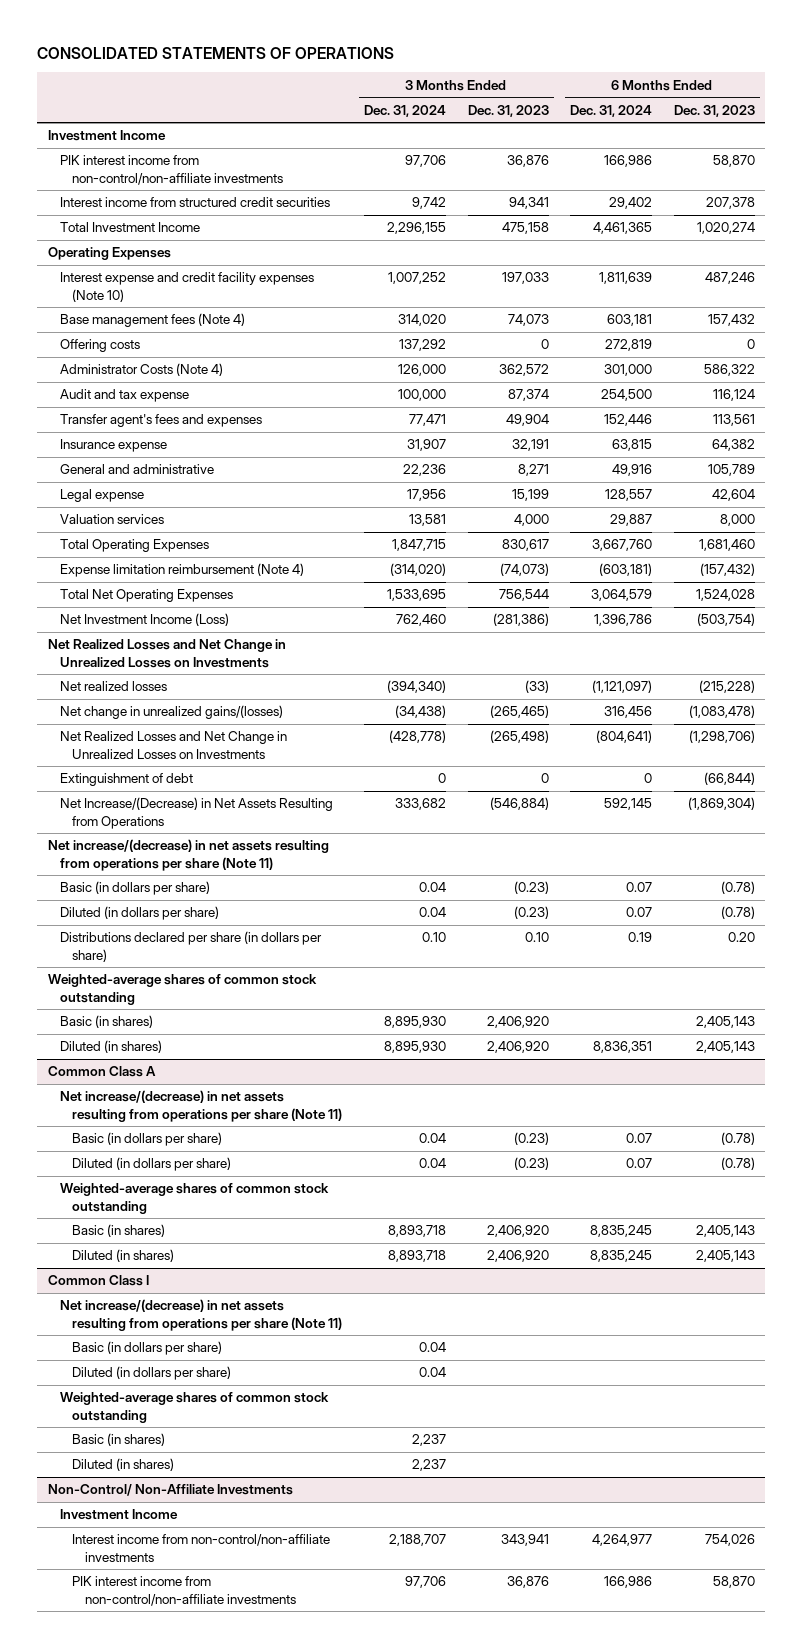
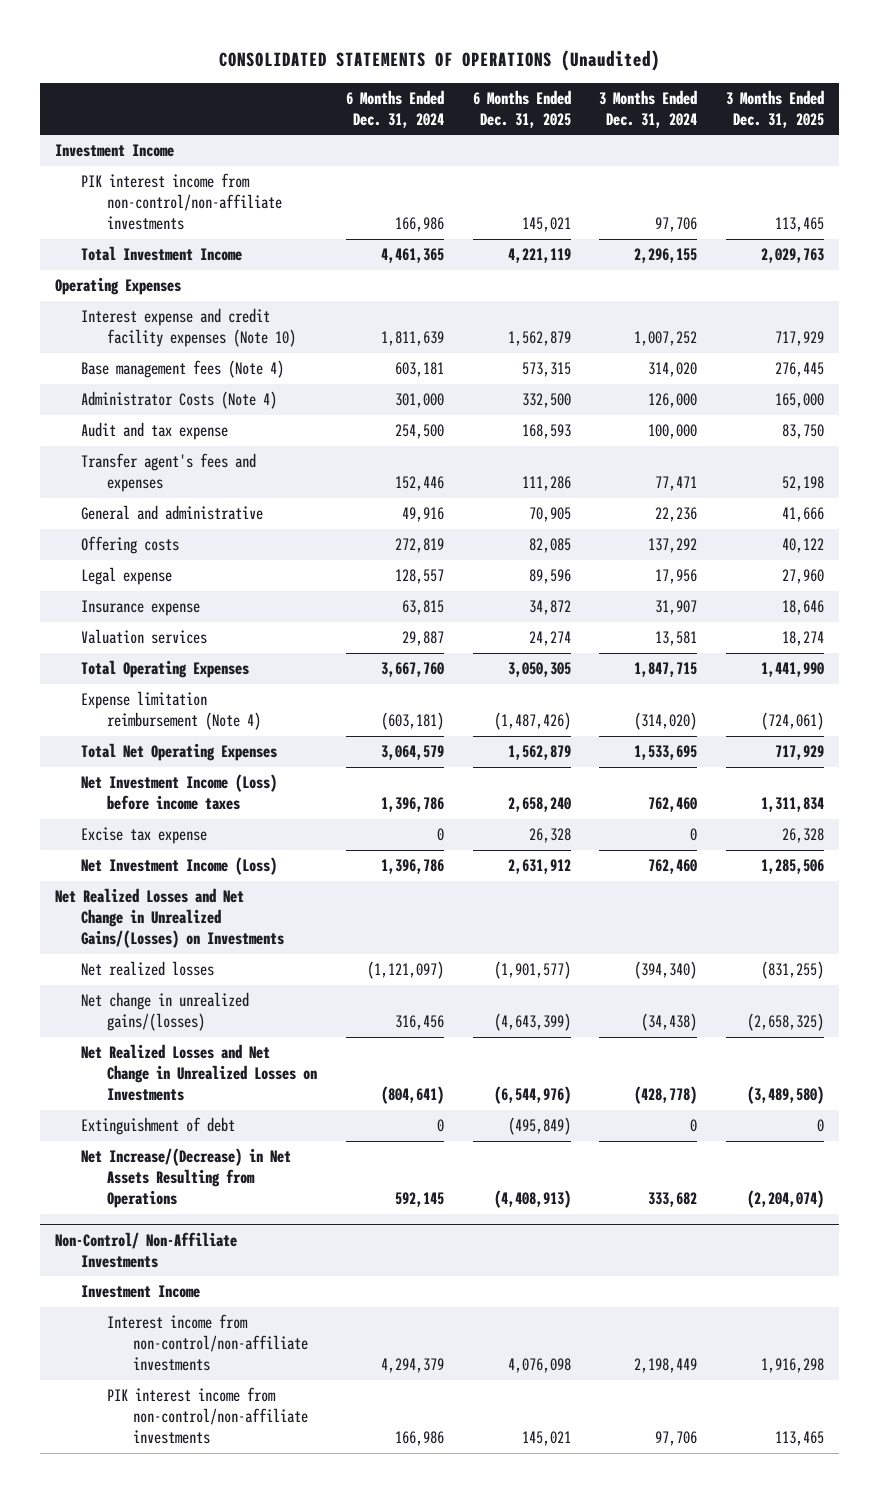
[37,46,395,59] CONSOLIDATED STATEMENTS OF OPERATIONS -> [218,50,660,72] CONSOLIDATED STATEMENTS OF OPERATIONS (Unaudited)
[467,104,549,117] Dec. 31, 2023 -> none
[673,104,755,117] Dec. 31, 2023 -> none
none -> [472,89,571,128] 6 Months Ended Dec. 31, 2025
none -> [726,89,825,128] 3 Months Ended Dec. 31, 2025
[60,197,331,208] Interest income from structured credit securities -> none
[60,339,141,353] Offering costs -> [81,536,180,555] Offering costs
[60,439,168,453] Insurance expense -> [81,600,201,617] Insurance expense
none -> [81,774,278,811] Net Investment Income (Loss) before income taxes
none -> [81,827,208,845] Excise tax expense
[48,639,287,668] Net Realized Losses and Net Change in Unrealized Losses on Investments -> [54,888,285,948] Net Realized Losses and Net Change in Unrealized Gains/(Losses) on Investments
[48,839,330,871] Net increase/(decrease) in net assets resulting from operations per share (Note 11) -> none
[60,881,211,896] Basic (in dollars per share) -> none
[60,906,220,921] Diluted (in dollars per share) -> none
[60,931,323,962] Distributions declared per share (in dollars per share) -> none
[48,974,318,1005] Weighted-average shares of common stock outstanding -> none
[60,1015,154,1029] Basic (in shares) -> none
[60,1040,163,1054] Diluted (in shares) -> none
[48,1066,157,1078] Common Class A -> none
[60,1090,343,1122] Net increase/(decrease) in net assets resulting from operations per share (Note 11) -> none
[72,1132,223,1147] Basic (in dollars per share) -> none
[72,1157,232,1172] Diluted (in dollars per share) -> none
[60,1183,330,1214] Weighted-average shares of common stock outstanding -> none
[72,1224,166,1238] Basic (in shares) -> none
[72,1249,175,1263] Diluted (in shares) -> none
[48,1275,150,1287] Common Class I -> none
[60,1299,343,1331] Net increase/(decrease) in net assets resulting from operations per share (Note 11) -> none
[72,1341,223,1356] Basic (in dollars per share) -> none
[72,1366,232,1381] Diluted (in dollars per share) -> none
[60,1392,330,1423] Weighted-average shares of common stock outstanding -> none
[72,1433,166,1447] Basic (in shares) -> none
[72,1458,175,1472] Diluted (in shares) -> none
[389,1534,447,1547] 2,188,707 -> [634,1357,698,1373] 2,198,449
[592,1534,653,1547] 4,264,977 -> [380,1357,444,1373] 4,294,379

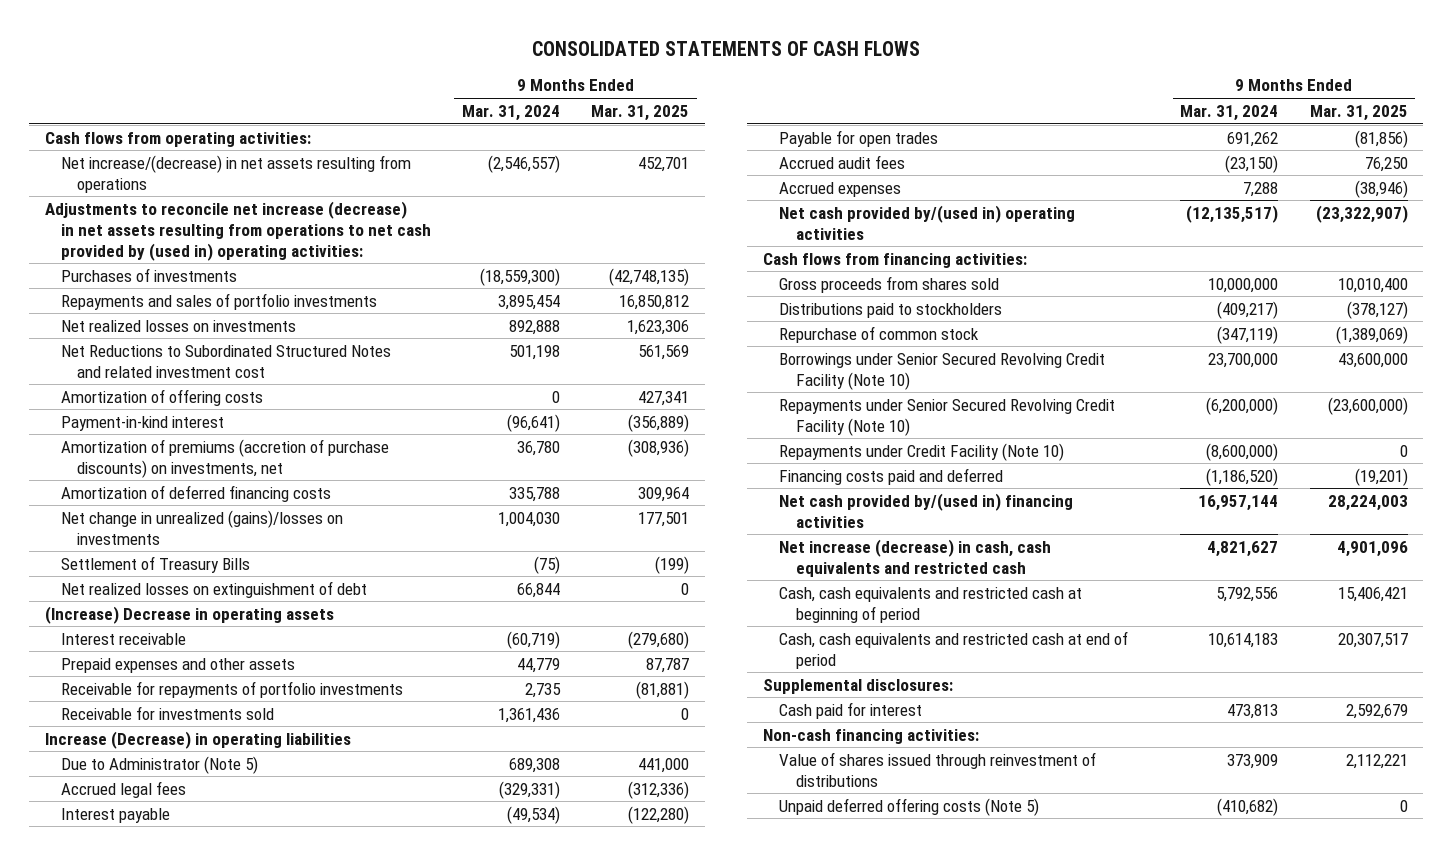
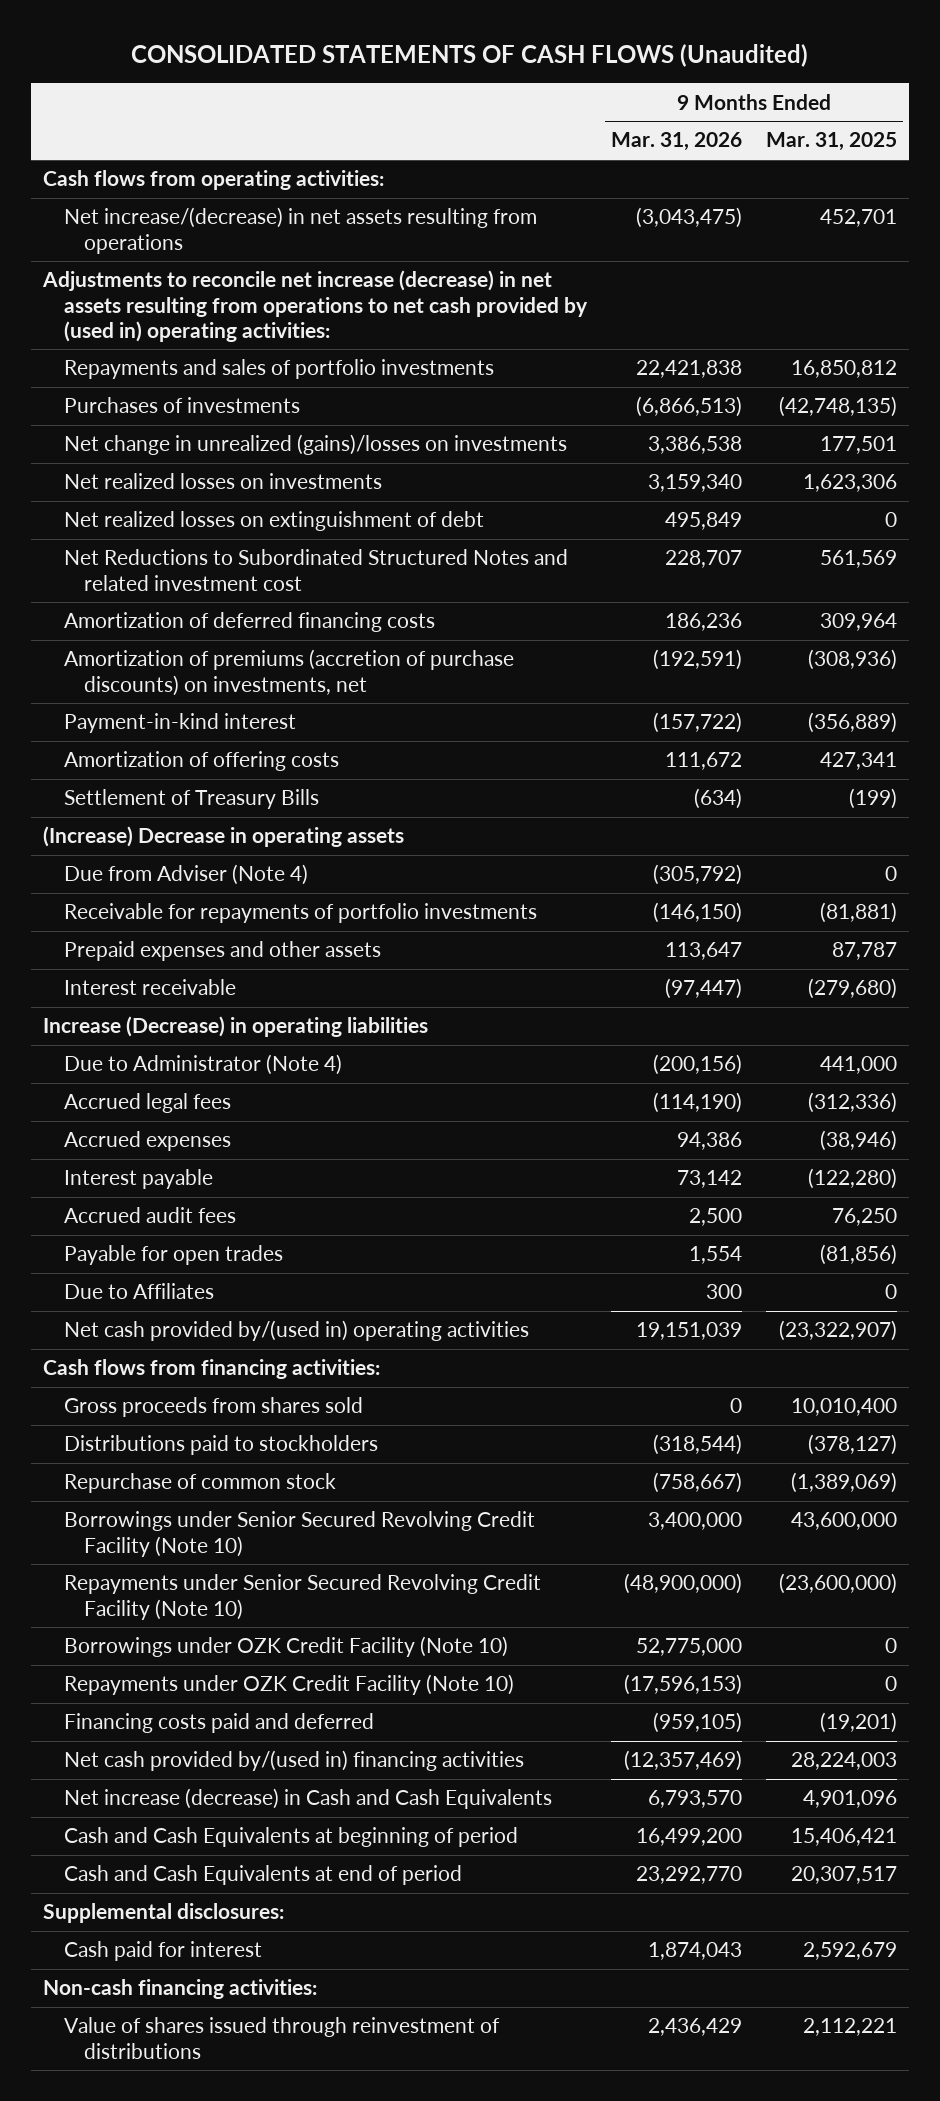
[532,40,921,56] CONSOLIDATED STATEMENTS OF CASH FLOWS -> [131,43,809,67] CONSOLIDATED STATEMENTS OF CASH FLOWS (Unaudited)
[462,104,561,121] Mar. 31, 2024 -> none
none -> [610,132,742,152] Mar. 31, 2026
[61,267,238,282] Purchases of investments -> [63,397,300,414] Purchases of investments
[61,509,344,545] Net change in unrealized (gains)/losses on investments -> [63,434,567,456] Net change in unrealized (gains)/losses on investments
[61,580,368,598] Net realized losses on extinguishment of debt -> [63,511,484,532] Net realized losses on extinguishment of debt
[61,438,390,478] Amortization of premiums (accretion of purchase discounts) on investments, net -> [63,649,514,696] Amortization of premiums (accretion of purchase discounts) on investments, net
[61,415,225,431] Payment-in-kind interest -> [63,713,296,734] Payment-in-kind interest
[61,388,264,406] Amortization of offering costs -> [63,751,339,772] Amortization of offering costs
none -> [63,864,308,886] Due from Adviser (Note 4)
[61,705,275,720] Receivable for investments sold -> none
[61,657,296,673] Prepaid expenses and other assets -> [63,941,381,962] Prepaid expenses and other assets
[61,632,187,645] Interest receivable -> [63,979,236,996] Interest receivable
[61,755,259,774] Due to Administrator (Note 5) -> [63,1054,342,1076] Due to Administrator (Note 4)
[779,181,902,197] Accrued expenses -> [63,1131,231,1152] Accrued expenses
[779,129,939,147] Payable for open trades -> [63,1245,283,1266] Payable for open trades
none -> [63,1283,214,1300] Due to Affiliates
none -> [63,1636,508,1658] Borrowings under OZK Credit Facility (Note 10)
[779,442,1065,461] Repayments under Credit Facility (Note 10) -> [63,1674,514,1696] Repayments under OZK Credit Facility (Note 10)
[779,538,1052,577] Net increase (decrease) in cash, cash equivalents and restricted cash -> [63,1788,552,1810] Net increase (decrease) in Cash and Cash Equivalents
[779,586,1083,623] Cash, cash equivalents and restricted cash at beginning of period -> [63,1827,518,1848] Cash and Cash Equivalents at beginning of period
[779,630,1129,669] Cash, cash equivalents and restricted cash at end of period -> [63,1865,462,1886] Cash and Cash Equivalents at end of period
[779,797,1040,816] Unpaid deferred offering costs (Note 5) -> none

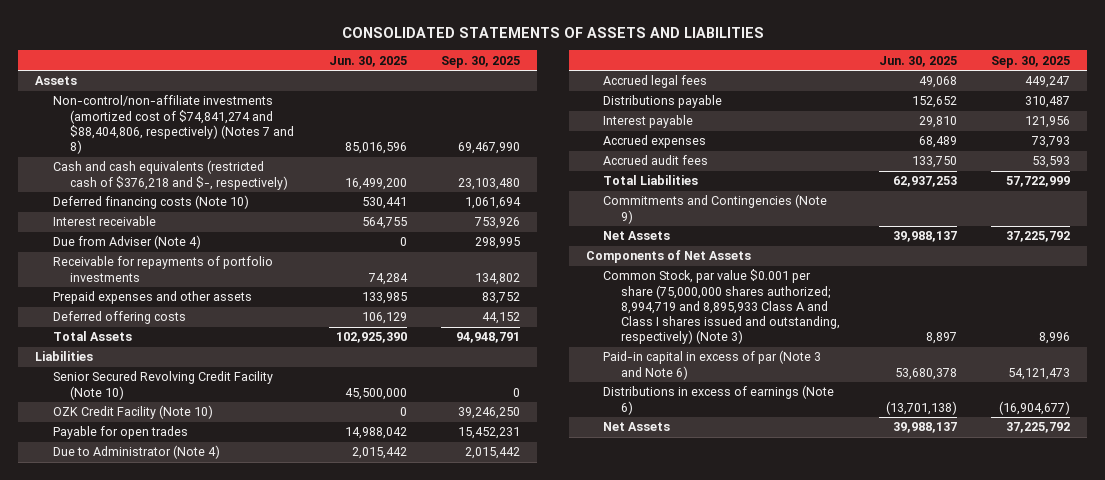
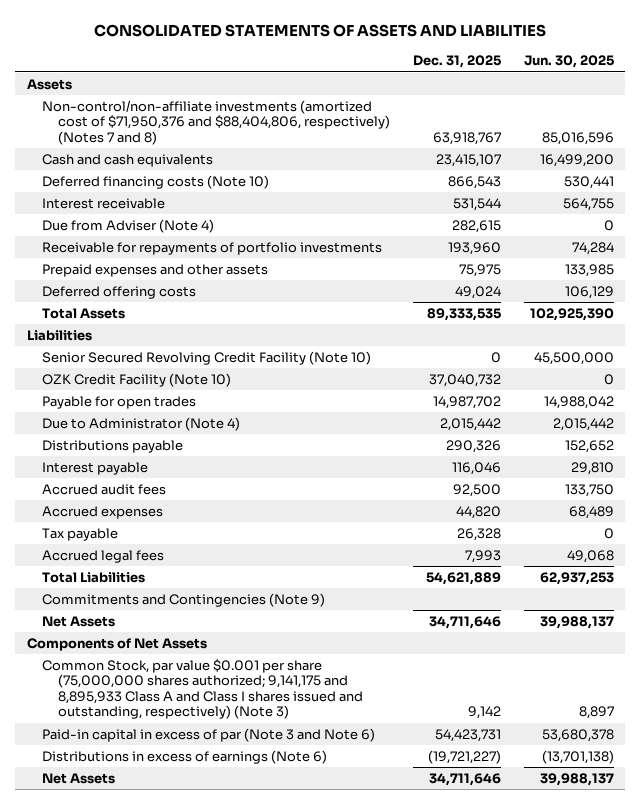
[440,55,520,68] Sep. 30, 2025 -> none
none -> [413,55,502,69] Dec. 31, 2025
[52,95,295,155] Non-control/non-affiliate investments (amortized cost of $74,841,274 and $88,404,806, respectively) (Notes 7 and 8) -> [42,100,391,145] Non-control/non-affiliate investments (amortized cost of $71,950,376 and $88,404,806, respectively) (Notes 7 and 8)
[52,160,289,190] Cash and cash equivalents (restricted cash of $376,218 and $-, respectively) -> [42,154,214,168] Cash and cash equivalents
[603,135,707,149] Accrued expenses -> [42,506,164,520] Accrued expenses
none -> [42,528,119,542] Tax payable
[603,75,708,89] Accrued legal fees -> [42,550,165,564] Accrued legal fees
[603,269,840,345] Common Stock, par value $0.001 per share (75,000,000 shares authorized; 8,994,719 and 8,895,933 Class A and Class I shares issued and outstanding, respectively) (Note 3) -> [42,659,364,720] Common Stock, par value $0.001 per share (75,000,000 shares authorized; 9,141,175 and 8,895,933 Class A and Class I shares issued and outstanding, respectively) (Note 3)

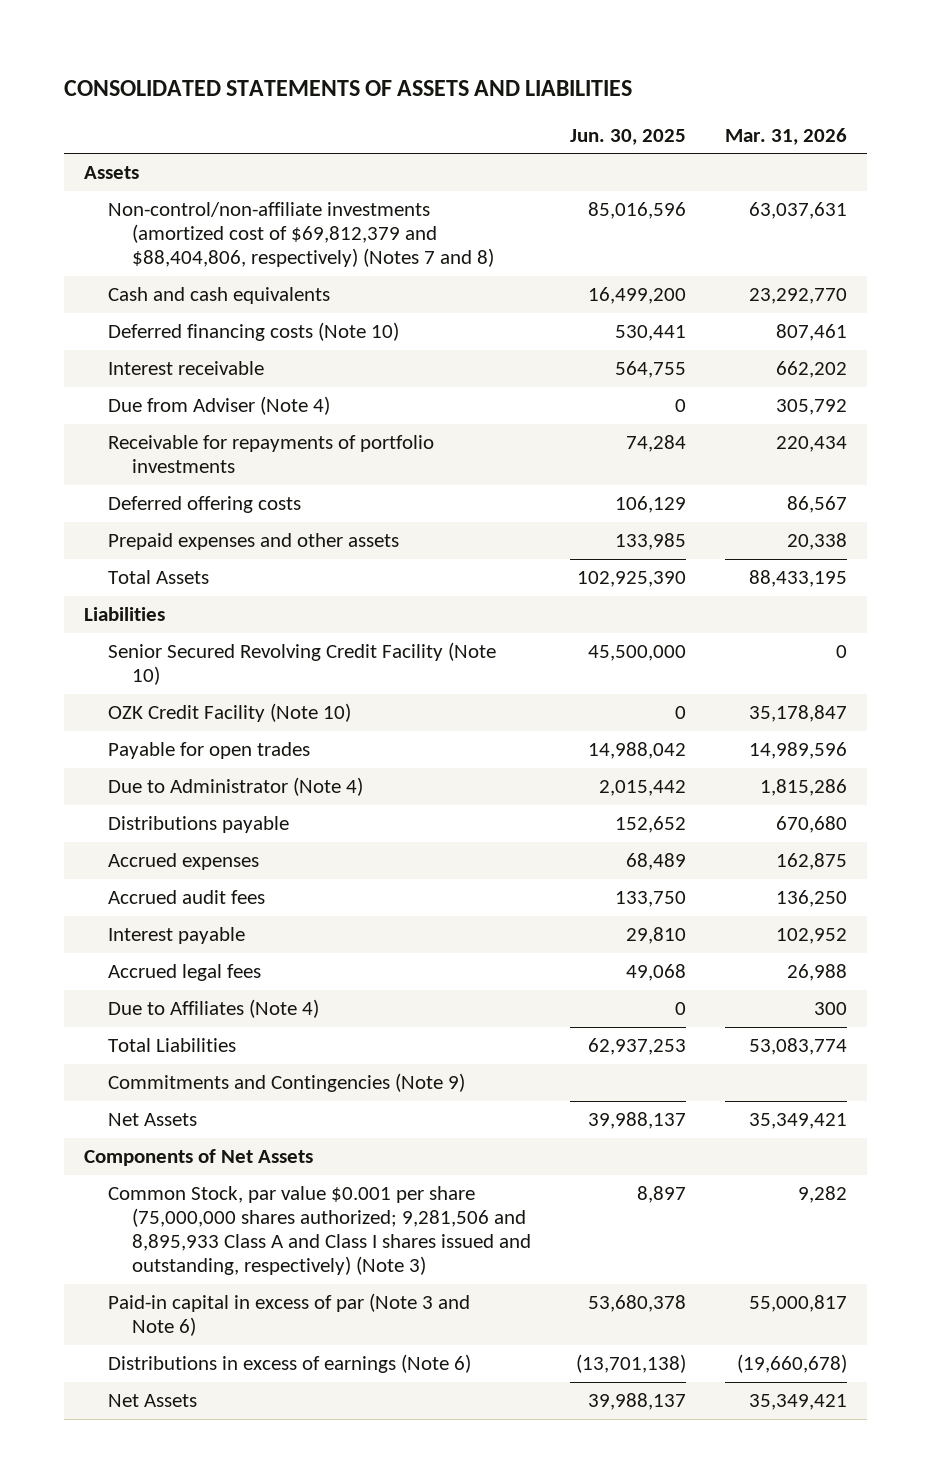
[413,55,502,69] Dec. 31, 2025 -> none
none -> [725,127,848,145] Mar. 31, 2026
[42,100,391,145] Non-control/non-affiliate investments (amortized cost of $71,950,376 and $88,404,806, respectively) (Notes 7 and 8) -> [108,202,495,268] Non-control/non-affiliate investments (amortized cost of $69,812,379 and $88,404,806, respectively) (Notes 7 and 8)
[42,264,269,278] Prepaid expenses and other assets -> [108,533,400,551] Prepaid expenses and other assets
[42,528,119,542] Tax payable -> none
[42,484,167,496] Accrued audit fees -> [108,890,266,905] Accrued audit fees
[42,462,149,476] Interest payable -> [108,927,246,945] Interest payable
none -> [108,999,320,1019] Due to Affiliates (Note 4)
[42,659,364,720] Common Stock, par value $0.001 per share (75,000,000 shares authorized; 9,141,175 and 8,895,933 Class A and Class I shares issued and outstanding, respectively) (Note 3) -> [108,1186,532,1276] Common Stock, par value $0.001 per share (75,000,000 shares authorized; 9,281,506 and 8,895,933 Class A and Class I shares issued and outstanding, respectively) (Note 3)

